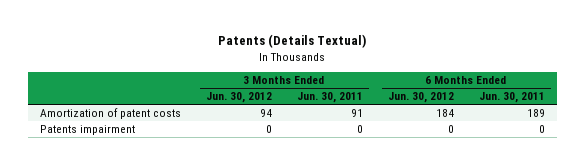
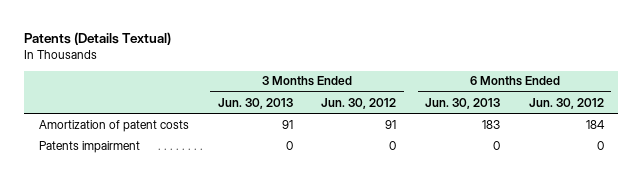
[296,92,363,104] Jun. 30, 2011 -> none
[478,92,545,104] Jun. 30, 2011 -> none
none -> [217,97,293,109] Jun. 30, 2013
none -> [425,97,501,109] Jun. 30, 2013
[260,109,273,118] 94 -> [385,119,397,129] 91

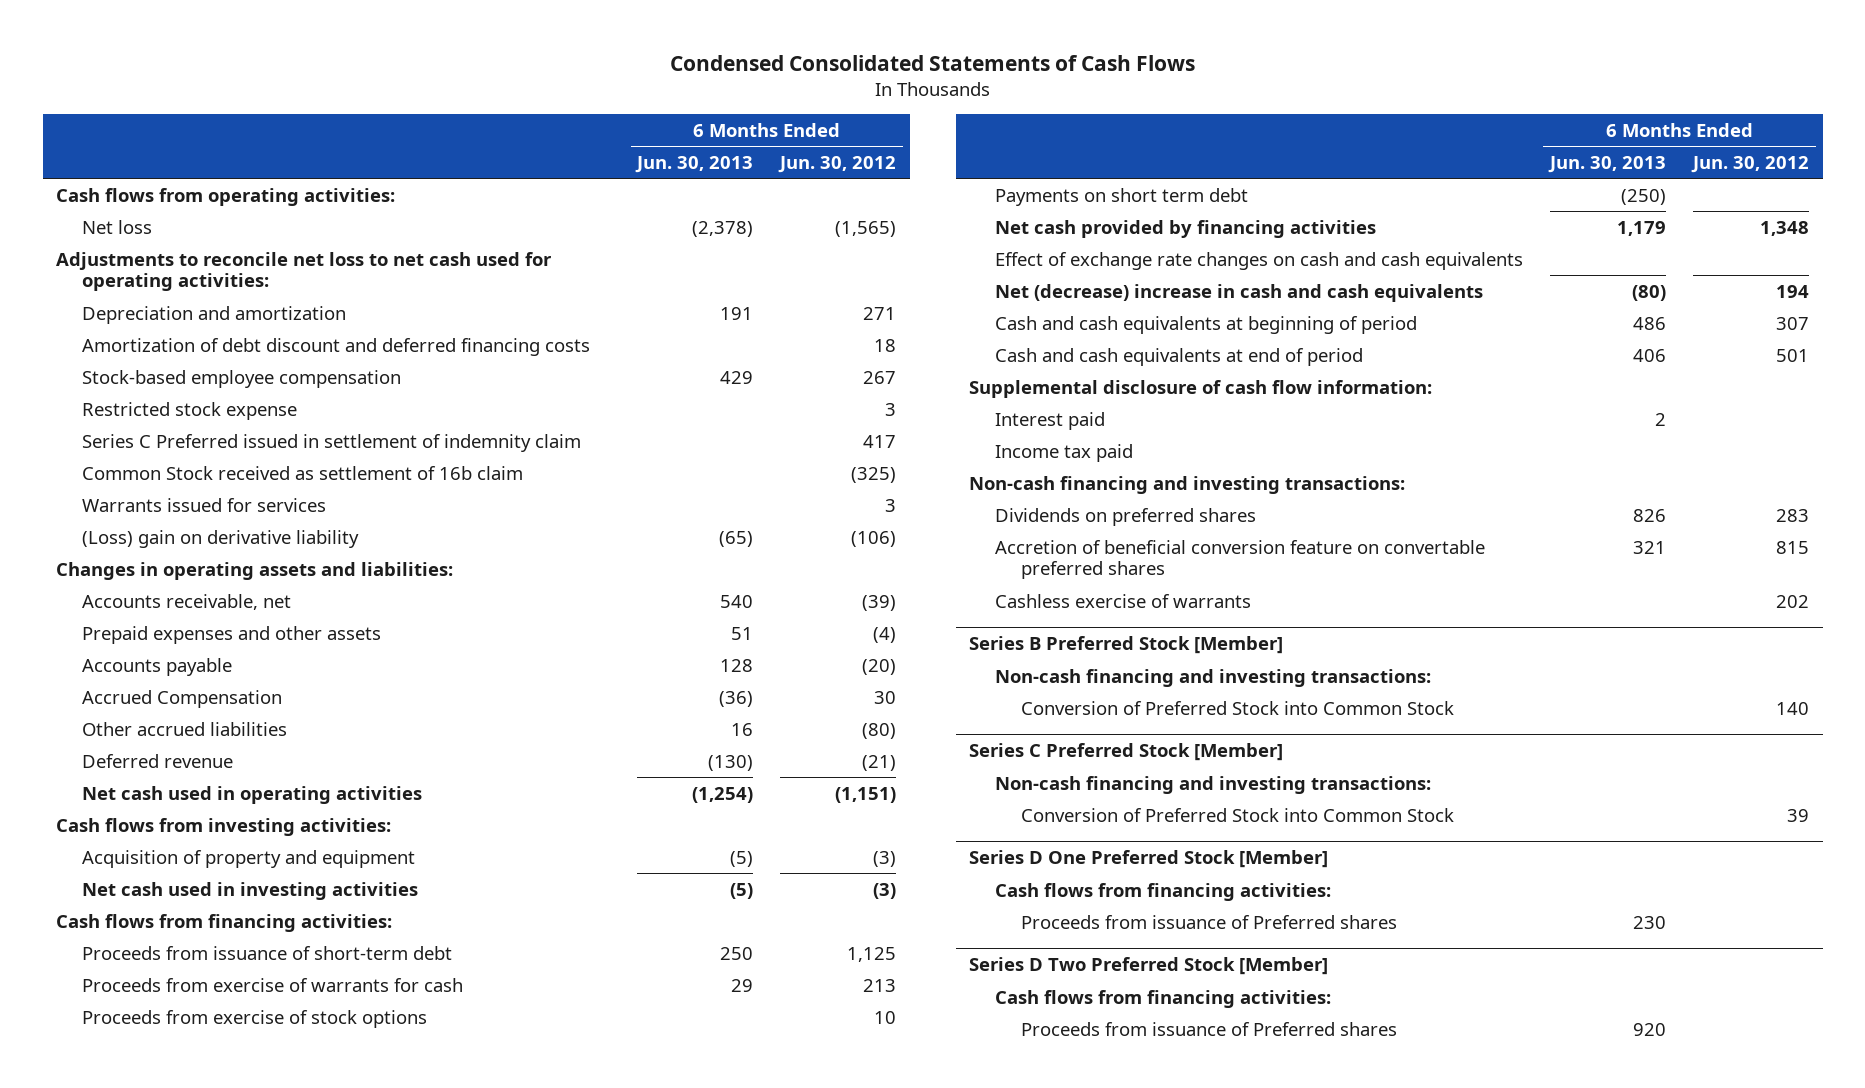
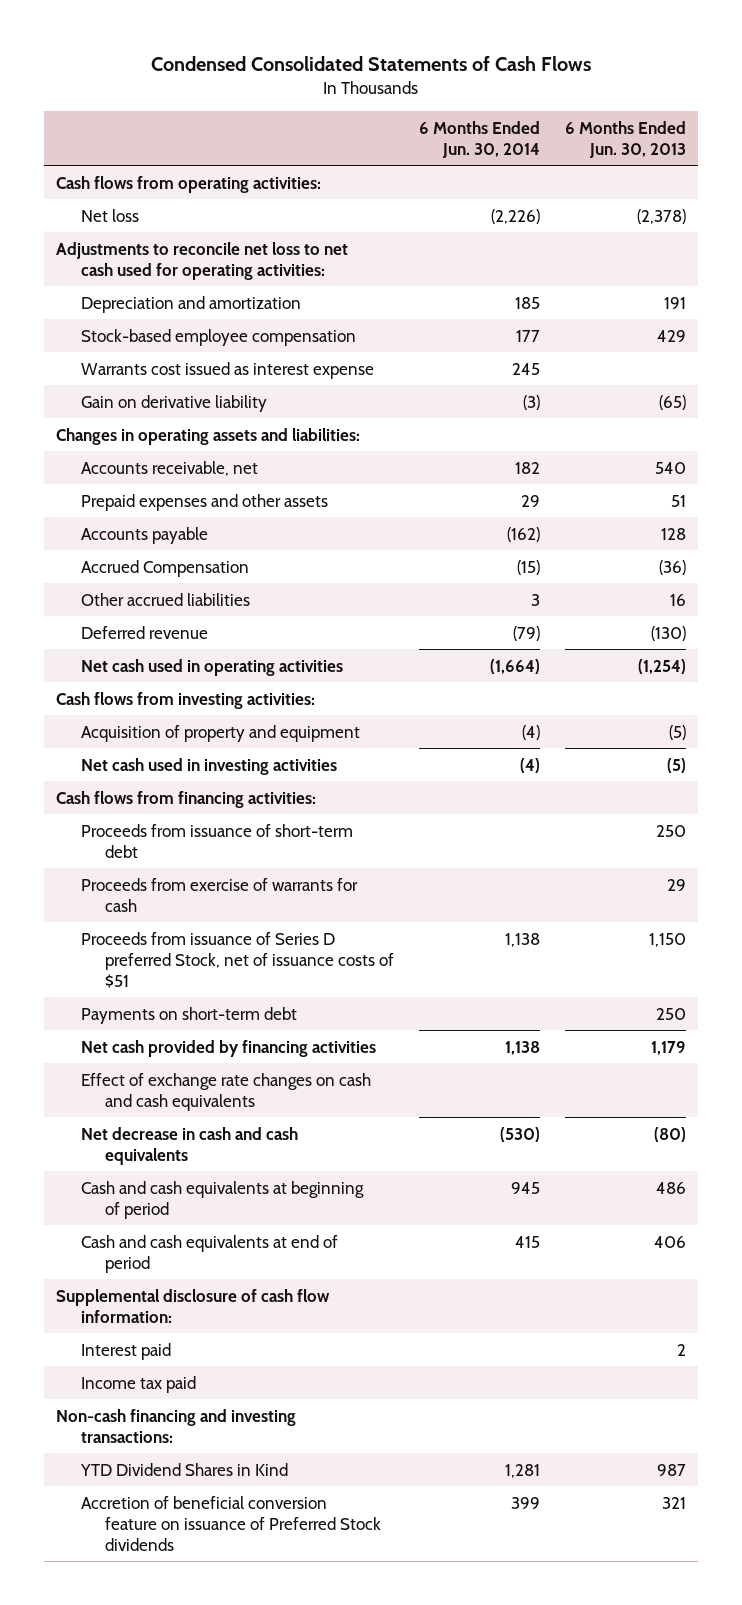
[778,155,897,173] Jun. 30, 2012 -> none
none -> [418,120,540,158] 6 Months Ended Jun. 30, 2014
[82,337,591,356] Amortization of debt discount and deferred financing costs -> none
[82,401,298,420] Restricted stock expense -> none
[82,433,582,452] Series C Preferred issued in settlement of indemnity claim -> none
[82,465,524,480] Common Stock received as settlement of 16b claim -> none
[82,497,327,512] Warrants issued for services -> [80,361,374,379] Warrants cost issued as interest expense
[82,529,360,548] (Loss) gain on derivative liability -> [80,394,267,412] Gain on derivative liability
[82,1009,428,1028] Proceeds from exercise of stock options -> none
none -> [80,931,395,988] Proceeds from issuance of Series D preferred Stock, net of issuance costs of $51
[995,187,1249,206] Payments on short term debt -> [80,1006,297,1024] Payments on short-term debt
[1621,188,1667,205] (250) -> [655,1007,686,1020] 250
[995,283,1484,302] Net (decrease) increase in cash and cash equivalents -> [80,1126,298,1165] Net decrease in cash and cash equivalents
[995,593,1252,608] Cashless exercise of warrants -> none
[969,636,1284,655] Series B Preferred Stock [Member] -> none
[995,668,1432,687] Non-cash financing and investing transactions: -> none
[1021,700,1455,715] Conversion of Preferred Stock into Common Stock -> none
[969,743,1284,762] Series C Preferred Stock [Member] -> none
[995,775,1432,794] Non-cash financing and investing transactions: -> none
[1021,807,1455,822] Conversion of Preferred Stock into Common Stock -> none
[969,850,1329,869] Series D One Preferred Stock [Member] -> none
[995,882,1332,901] Cash flows from financing activities: -> none
[1021,914,1398,929] Proceeds from issuance of Preferred shares -> none
[969,957,1329,976] Series D Two Preferred Stock [Member] -> none
[995,989,1332,1008] Cash flows from financing activities: -> none
[1021,1021,1398,1036] Proceeds from issuance of Preferred shares -> none
[995,507,1257,526] Dividends on preferred shares -> [79,1462,288,1476] YTD Dividend Shares in Kind
[1633,508,1667,522] 826 -> [656,1463,686,1476] 987
[995,539,1486,580] Accretion of beneficial conversion feature on convertable preferred shares -> [80,1495,382,1551] Accretion of beneficial conversion feature on issuance of Preferred Stock dividends

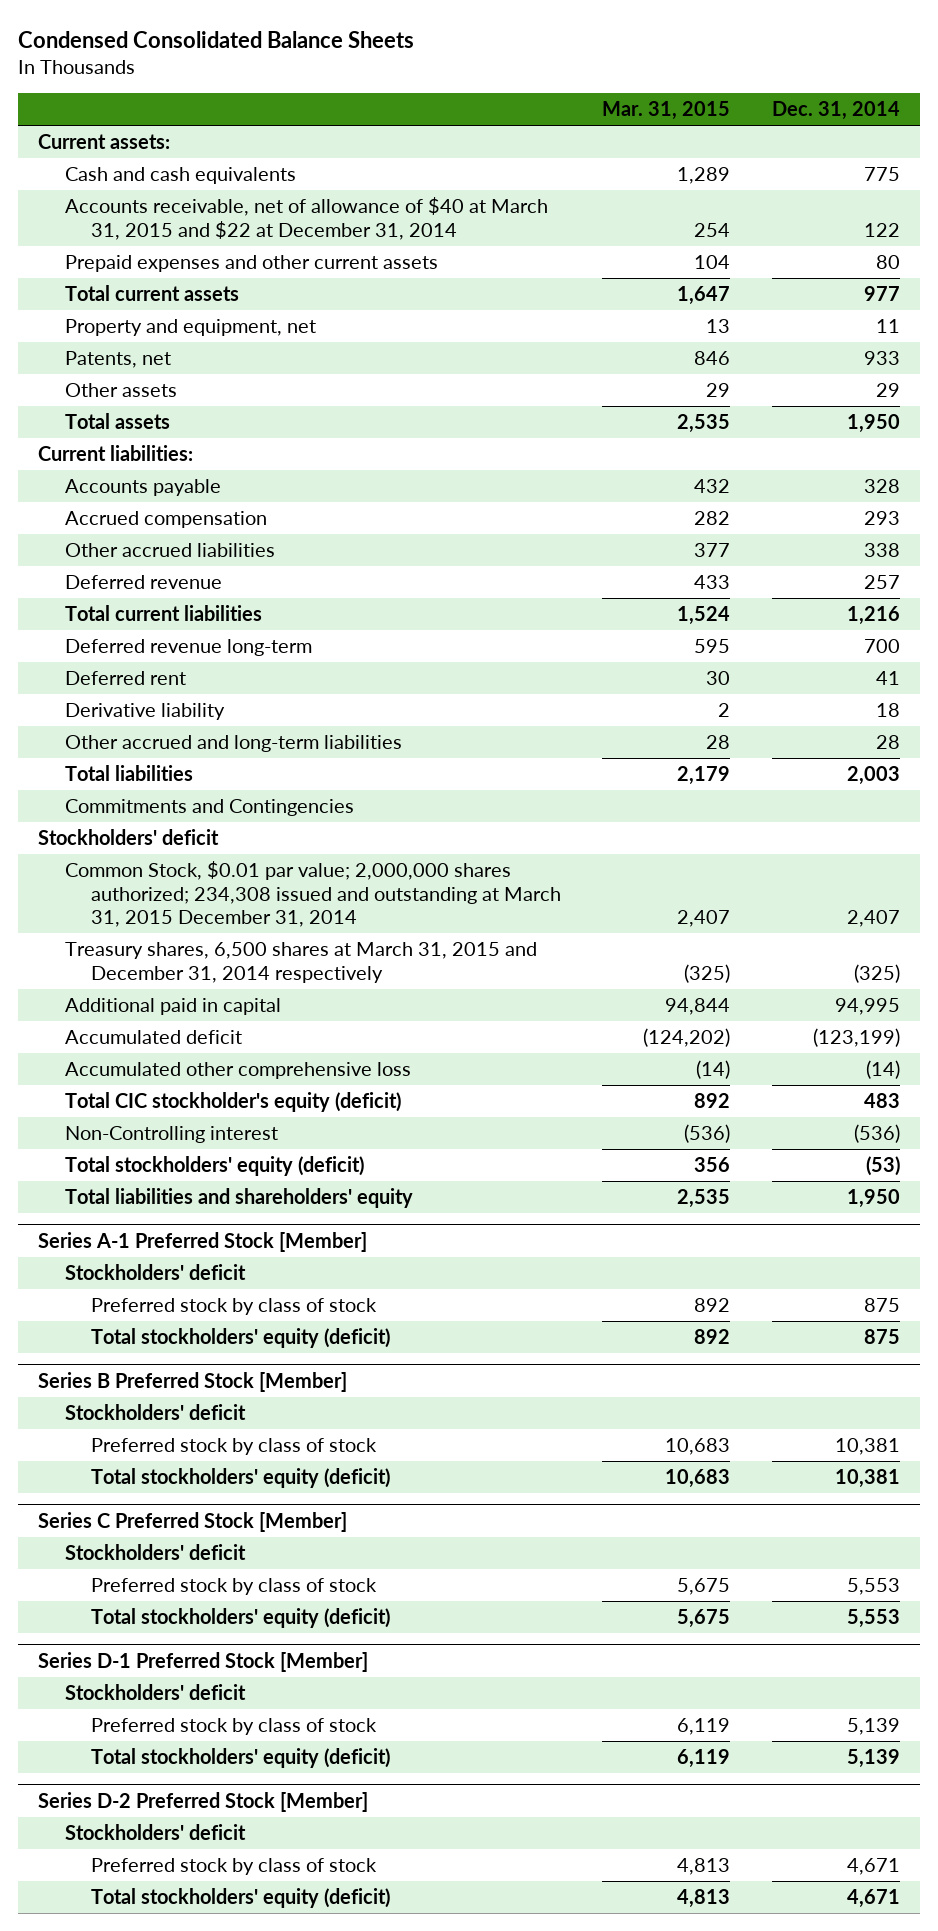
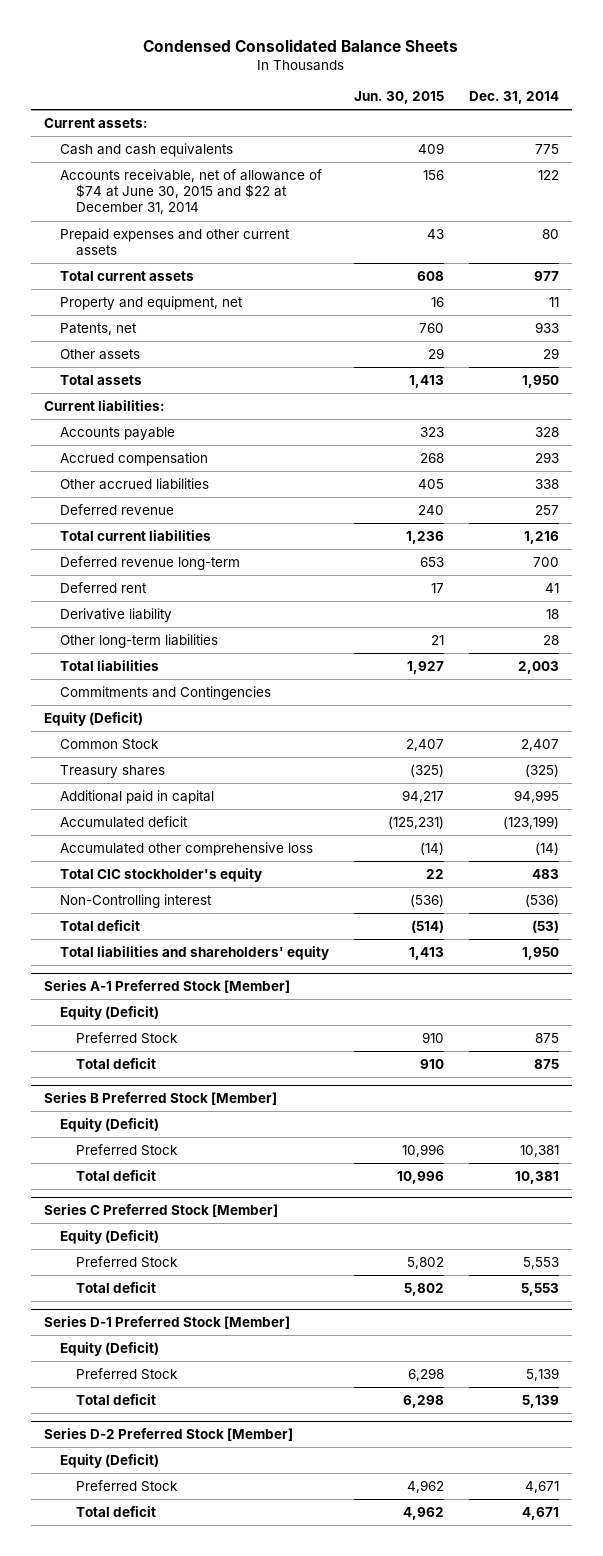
[602,101,731,121] Mar. 31, 2015 -> none
none -> [353,91,444,105] Jun. 30, 2015
[64,196,548,240] Accounts receivable, net of allowance of $40 at March 31, 2015 and $22 at December 31, 2014 -> [59,168,322,215] Accounts receivable, net of allowance of $74 at June 30, 2015 and $22 at December 31, 2014
[64,734,402,752] Other accrued and long-term liabilities -> [59,633,218,648] Other long-term liabilities
[38,828,220,845] Stockholders' deficit -> [43,711,143,726] Equity (Deficit)
[64,860,562,928] Common Stock, $0.01 par value; 2,000,000 shares authorized; 234,308 issued and outstanding at March 31, 2015 December 31, 2014 -> [59,738,159,750] Common Stock
[64,941,537,983] Treasury shares, 6,500 shares at March 31, 2015 and December 31, 2014 respectively -> [59,764,165,778] Treasury shares
[64,1091,401,1112] Total CIC stockholder's equity (deficit) -> [59,867,262,882] Total CIC stockholder's equity
[64,1155,364,1176] Total stockholders' equity (deficit) -> [59,919,140,931] Total deficit
[64,1263,246,1280] Stockholders' deficit -> [59,1005,159,1020] Equity (Deficit)
[91,1297,378,1315] Preferred stock by class of stock -> [75,1031,178,1044] Preferred Stock
[91,1327,391,1348] Total stockholders' equity (deficit) -> [75,1057,156,1069] Total deficit
[64,1403,246,1420] Stockholders' deficit -> [59,1117,159,1132] Equity (Deficit)
[91,1437,378,1455] Preferred stock by class of stock -> [75,1143,178,1156] Preferred Stock
[91,1467,391,1488] Total stockholders' equity (deficit) -> [75,1169,156,1181] Total deficit
[64,1543,246,1560] Stockholders' deficit -> [59,1229,159,1244] Equity (Deficit)
[91,1577,378,1595] Preferred stock by class of stock -> [75,1255,178,1268] Preferred Stock
[91,1607,391,1628] Total stockholders' equity (deficit) -> [75,1281,156,1293] Total deficit
[64,1683,246,1700] Stockholders' deficit -> [59,1341,159,1356] Equity (Deficit)
[91,1717,378,1735] Preferred stock by class of stock -> [75,1367,178,1380] Preferred Stock
[91,1747,391,1768] Total stockholders' equity (deficit) -> [75,1393,156,1405] Total deficit
[64,1823,246,1840] Stockholders' deficit -> [59,1453,159,1468] Equity (Deficit)
[91,1857,378,1875] Preferred stock by class of stock -> [75,1479,178,1492] Preferred Stock
[91,1887,391,1908] Total stockholders' equity (deficit) -> [75,1505,156,1517] Total deficit

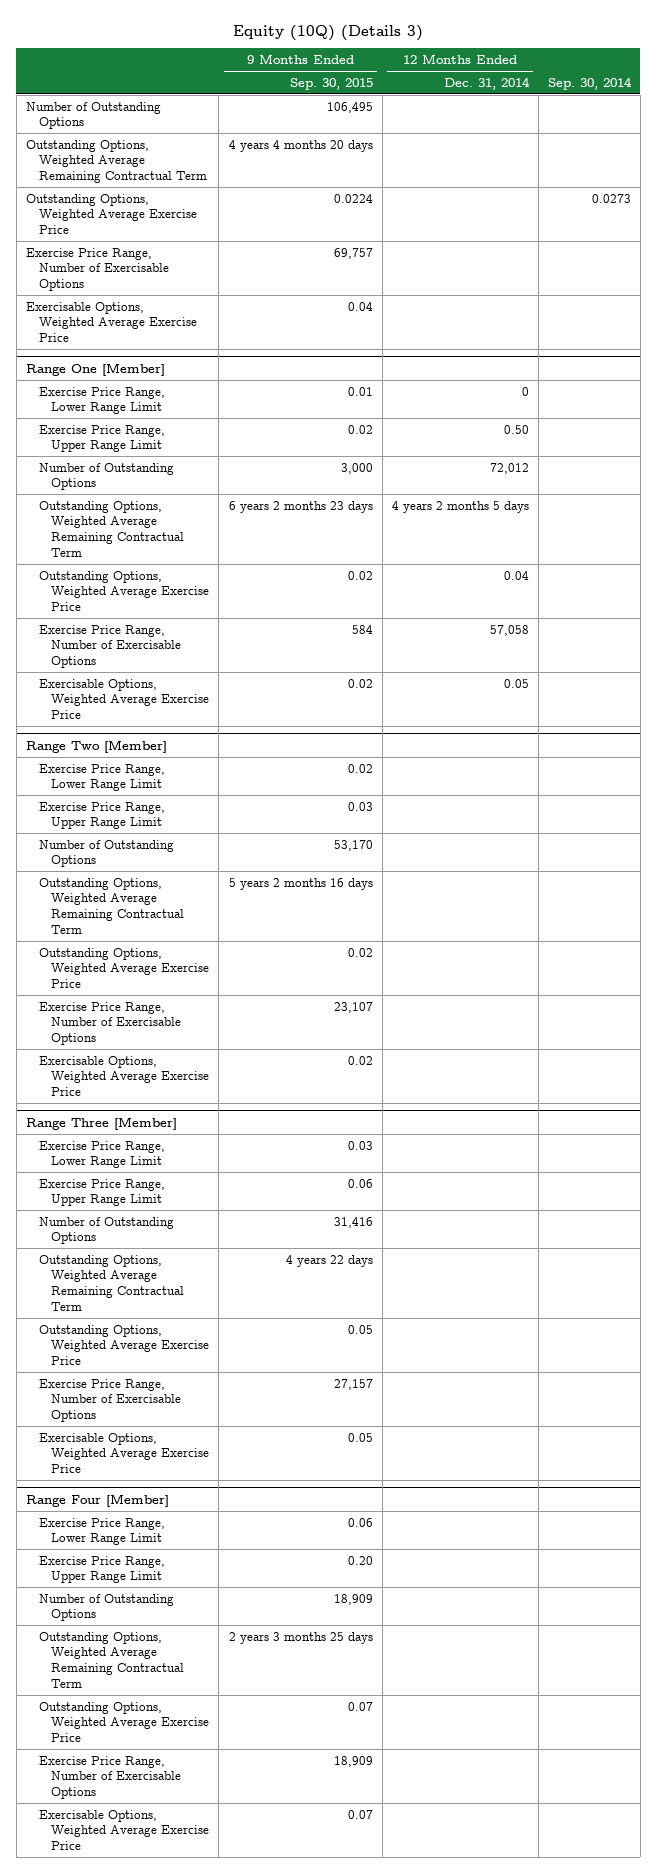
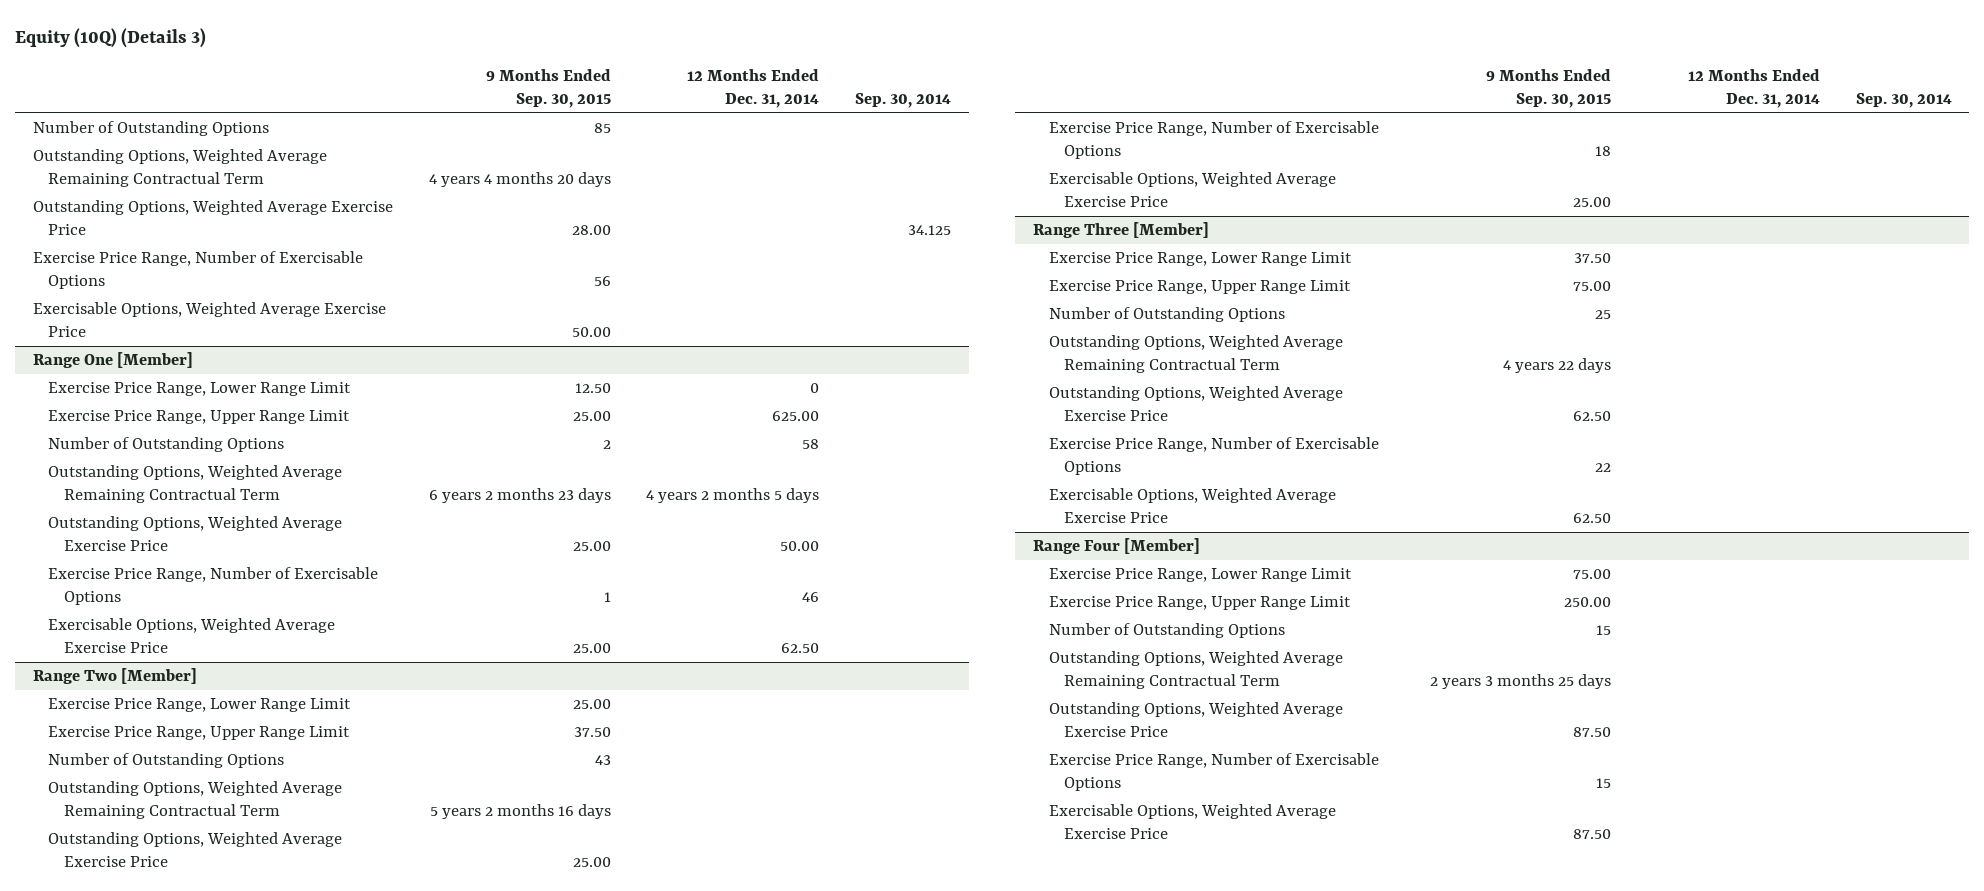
[326,101,373,113] 106,495 -> [593,123,611,134] 85
[333,193,373,203] 0.0224 -> [571,224,611,235] 28.00
[591,193,631,203] 0.0273 -> [908,224,952,235] 34.125
[333,247,373,259] 69,757 -> [593,275,611,286] 56
[347,301,373,311] 0.04 -> [571,326,611,337] 50.00
[347,386,373,396] 0.01 -> [574,383,611,394] 12.50
[347,424,373,434] 0.02 -> [572,411,611,422] 25.00
[503,424,529,434] 0.50 -> [772,411,820,422] 625.00
[340,462,373,474] 3,000 -> [602,440,611,450] 2
[489,462,529,474] 72,012 -> [802,439,820,450] 58
[347,570,373,580] 0.02 -> [572,540,611,551] 25.00
[503,570,529,580] 0.04 -> [780,540,820,551] 50.00
[351,624,373,634] 584 -> [603,591,611,602] 1
[489,624,529,636] 57,058 -> [802,591,820,602] 46
[347,678,373,688] 0.02 -> [572,642,611,653] 25.00
[503,678,529,688] 0.05 -> [781,642,820,653] 62.50
[347,763,373,773] 0.02 -> [572,699,611,710] 25.00
[347,801,373,811] 0.03 -> [573,727,611,738] 37.50
[333,839,373,851] 53,170 -> [594,755,611,766] 43
[347,947,373,957] 0.02 -> [572,856,611,867] 25.00
[333,1001,373,1013] 23,107 -> [1594,145,1611,156] 18
[347,1055,373,1065] 0.02 -> [1572,196,1611,207] 25.00
[347,1140,373,1150] 0.03 -> [1573,253,1611,264] 37.50
[347,1178,373,1188] 0.06 -> [1572,281,1611,292] 75.00
[333,1216,373,1228] 31,416 -> [1594,310,1611,320] 25
[347,1324,373,1334] 0.05 -> [1572,410,1611,421] 62.50
[333,1378,373,1390] 27,157 -> [1594,462,1611,472] 22
[347,1432,373,1442] 0.05 -> [1572,512,1611,523] 62.50
[347,1517,373,1527] 0.06 -> [1572,569,1611,580] 75.00
[347,1555,373,1565] 0.20 -> [1563,597,1611,608] 250.00
[333,1593,373,1605] 18,909 -> [1595,625,1611,636] 15
[347,1701,373,1711] 0.07 -> [1572,726,1611,737] 87.50
[333,1755,373,1767] 18,909 -> [1595,777,1611,788] 15
[347,1809,373,1819] 0.07 -> [1572,828,1611,839] 87.50

